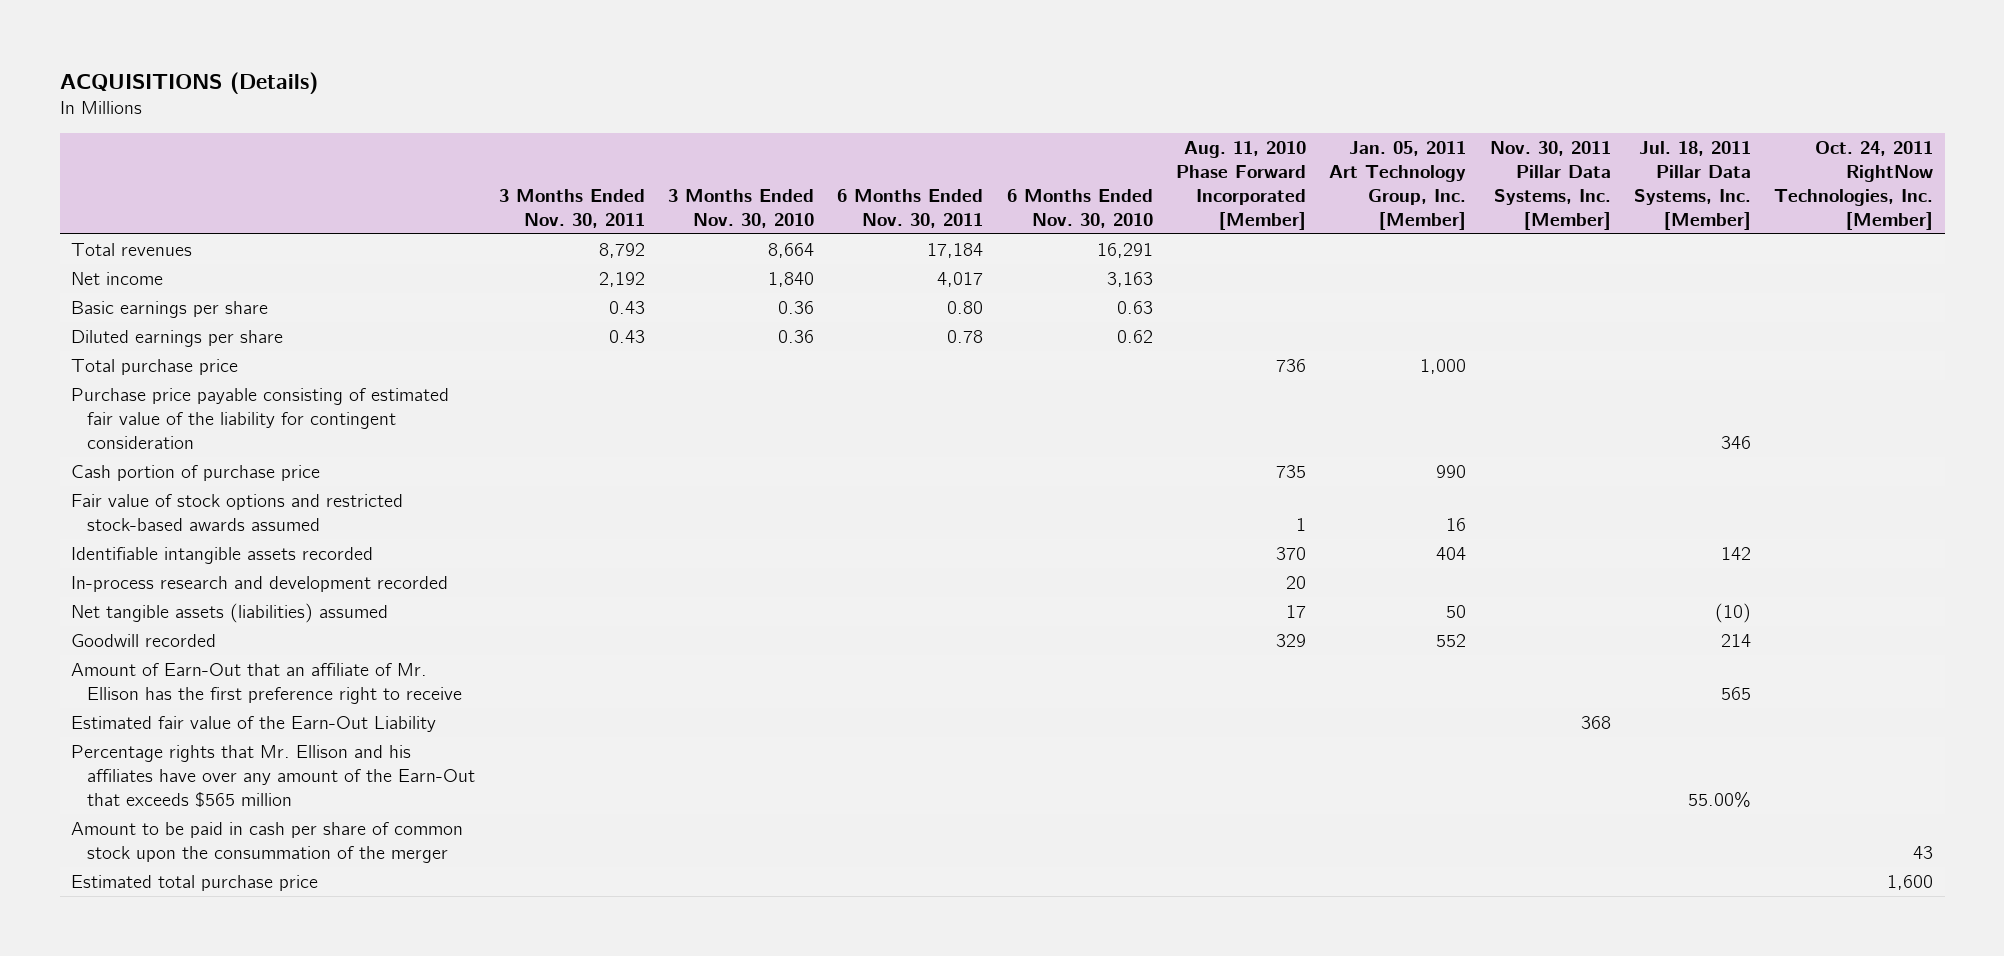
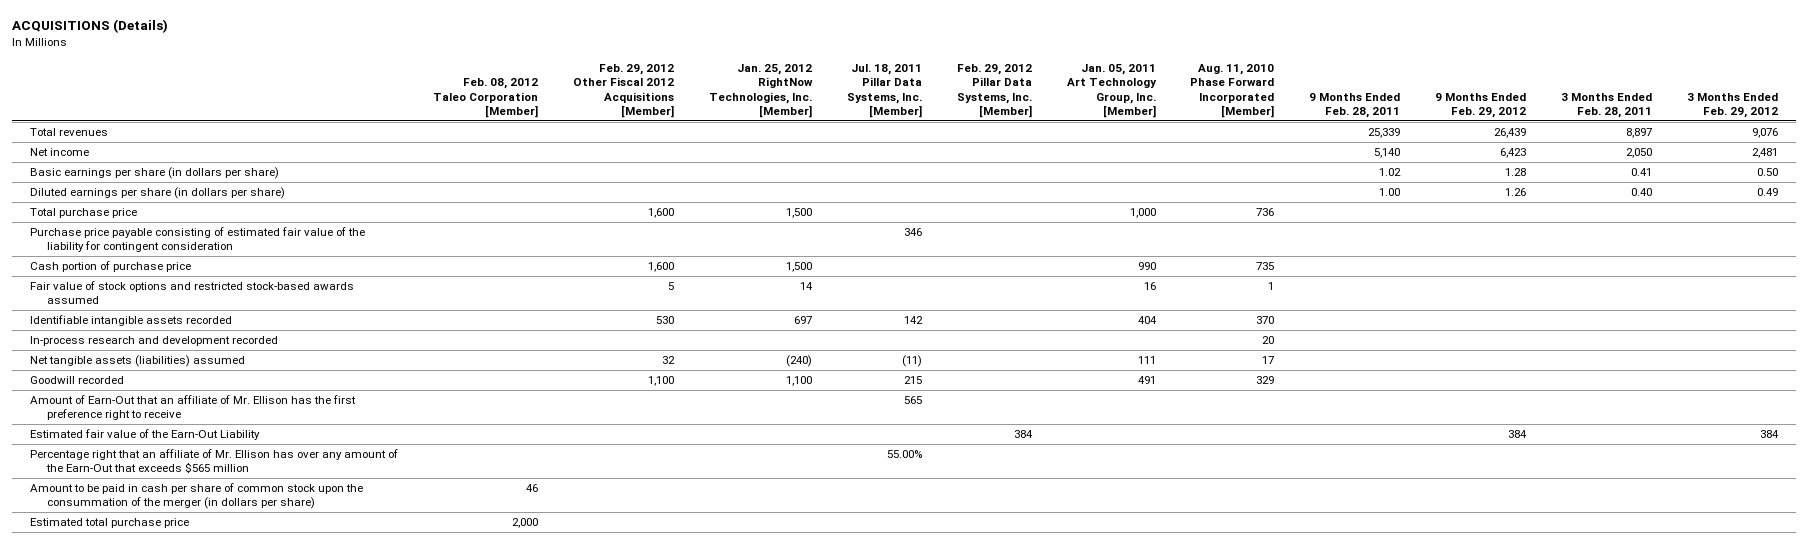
[498,188,645,228] 3 Months Ended Nov. 30, 2011 -> none
[667,188,814,228] 3 Months Ended Nov. 30, 2010 -> none
[837,188,984,228] 6 Months Ended Nov. 30, 2011 -> none
[1006,188,1153,228] 6 Months Ended Nov. 30, 2010 -> none
[1489,141,1611,230] Nov. 30, 2011 Pillar Data Systems, Inc. [Member] -> none
[1774,141,1934,230] Oct. 24, 2011 RightNow Technologies, Inc. [Member] -> none
none -> [432,78,538,118] Feb. 08, 2012 Taleo Corporation [Member]
none -> [572,64,674,118] Feb. 29, 2012 Other Fiscal 2012 Acquisitions [Member]
none -> [708,64,813,118] Jan. 25, 2012 RightNow Technologies, Inc. [Member]
none -> [956,64,1032,118] Feb. 29, 2012 Pillar Data Systems, Inc. [Member]
none -> [1309,92,1401,118] 9 Months Ended Feb. 28, 2011
none -> [1435,92,1527,118] 9 Months Ended Feb. 29, 2012
none -> [1561,92,1653,118] 3 Months Ended Feb. 28, 2011
none -> [1687,92,1779,118] 3 Months Ended Feb. 29, 2012
[71,301,269,319] Basic earnings per share -> [29,167,279,180] Basic earnings per share (in dollars per share)
[71,330,284,348] Diluted earnings per share -> [29,187,285,200] Diluted earnings per share (in dollars per share)
[1446,605,1467,619] 50 -> [1137,356,1156,365] 111
[1714,603,1751,624] (10) -> [901,355,922,368] (11)
[1436,634,1467,648] 552 -> [1137,376,1156,385] 491
[1720,634,1751,648] 214 -> [903,376,922,385] 215
[71,745,476,807] Percentage rights that Mr. Ellison and his affiliates have over any amount of the Earn-Out that exceeds $565 million -> [29,449,398,474] Percentage right that an affiliate of Mr. Ellison has over any amount of the Earn-Out that exceeds $565 million
[71,822,464,863] Amount to be paid in cash per share of common stock upon the consummation of the merger -> [29,483,363,510] Amount to be paid in cash per share of common stock upon the consummation of the merger (in dollars per share)

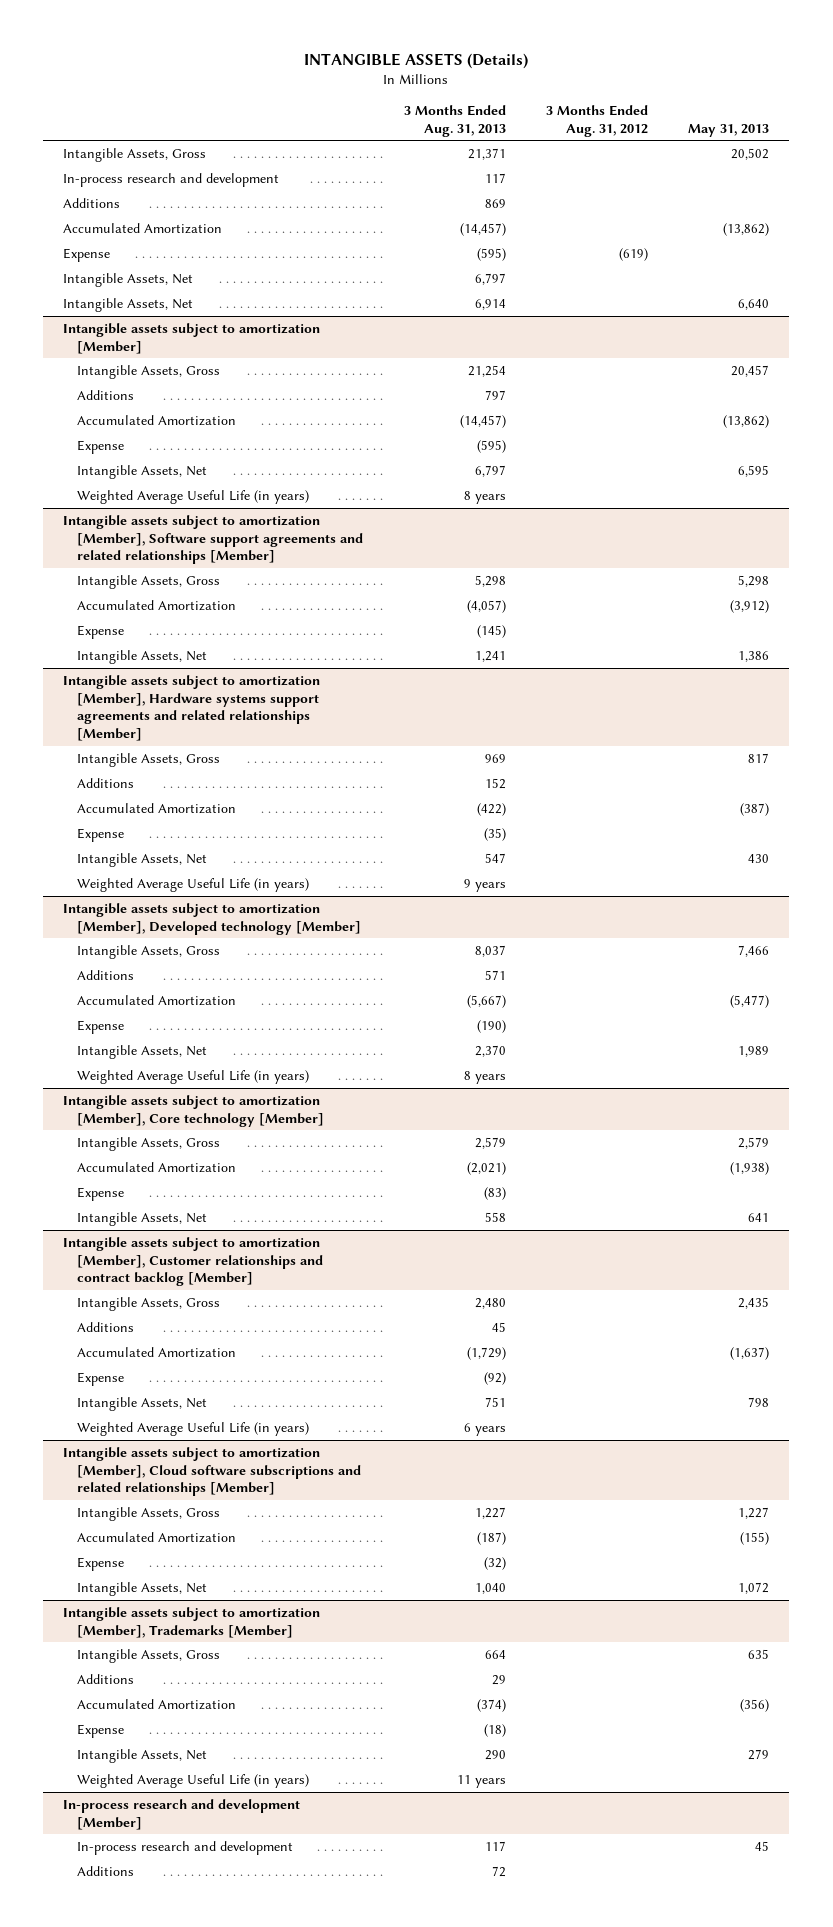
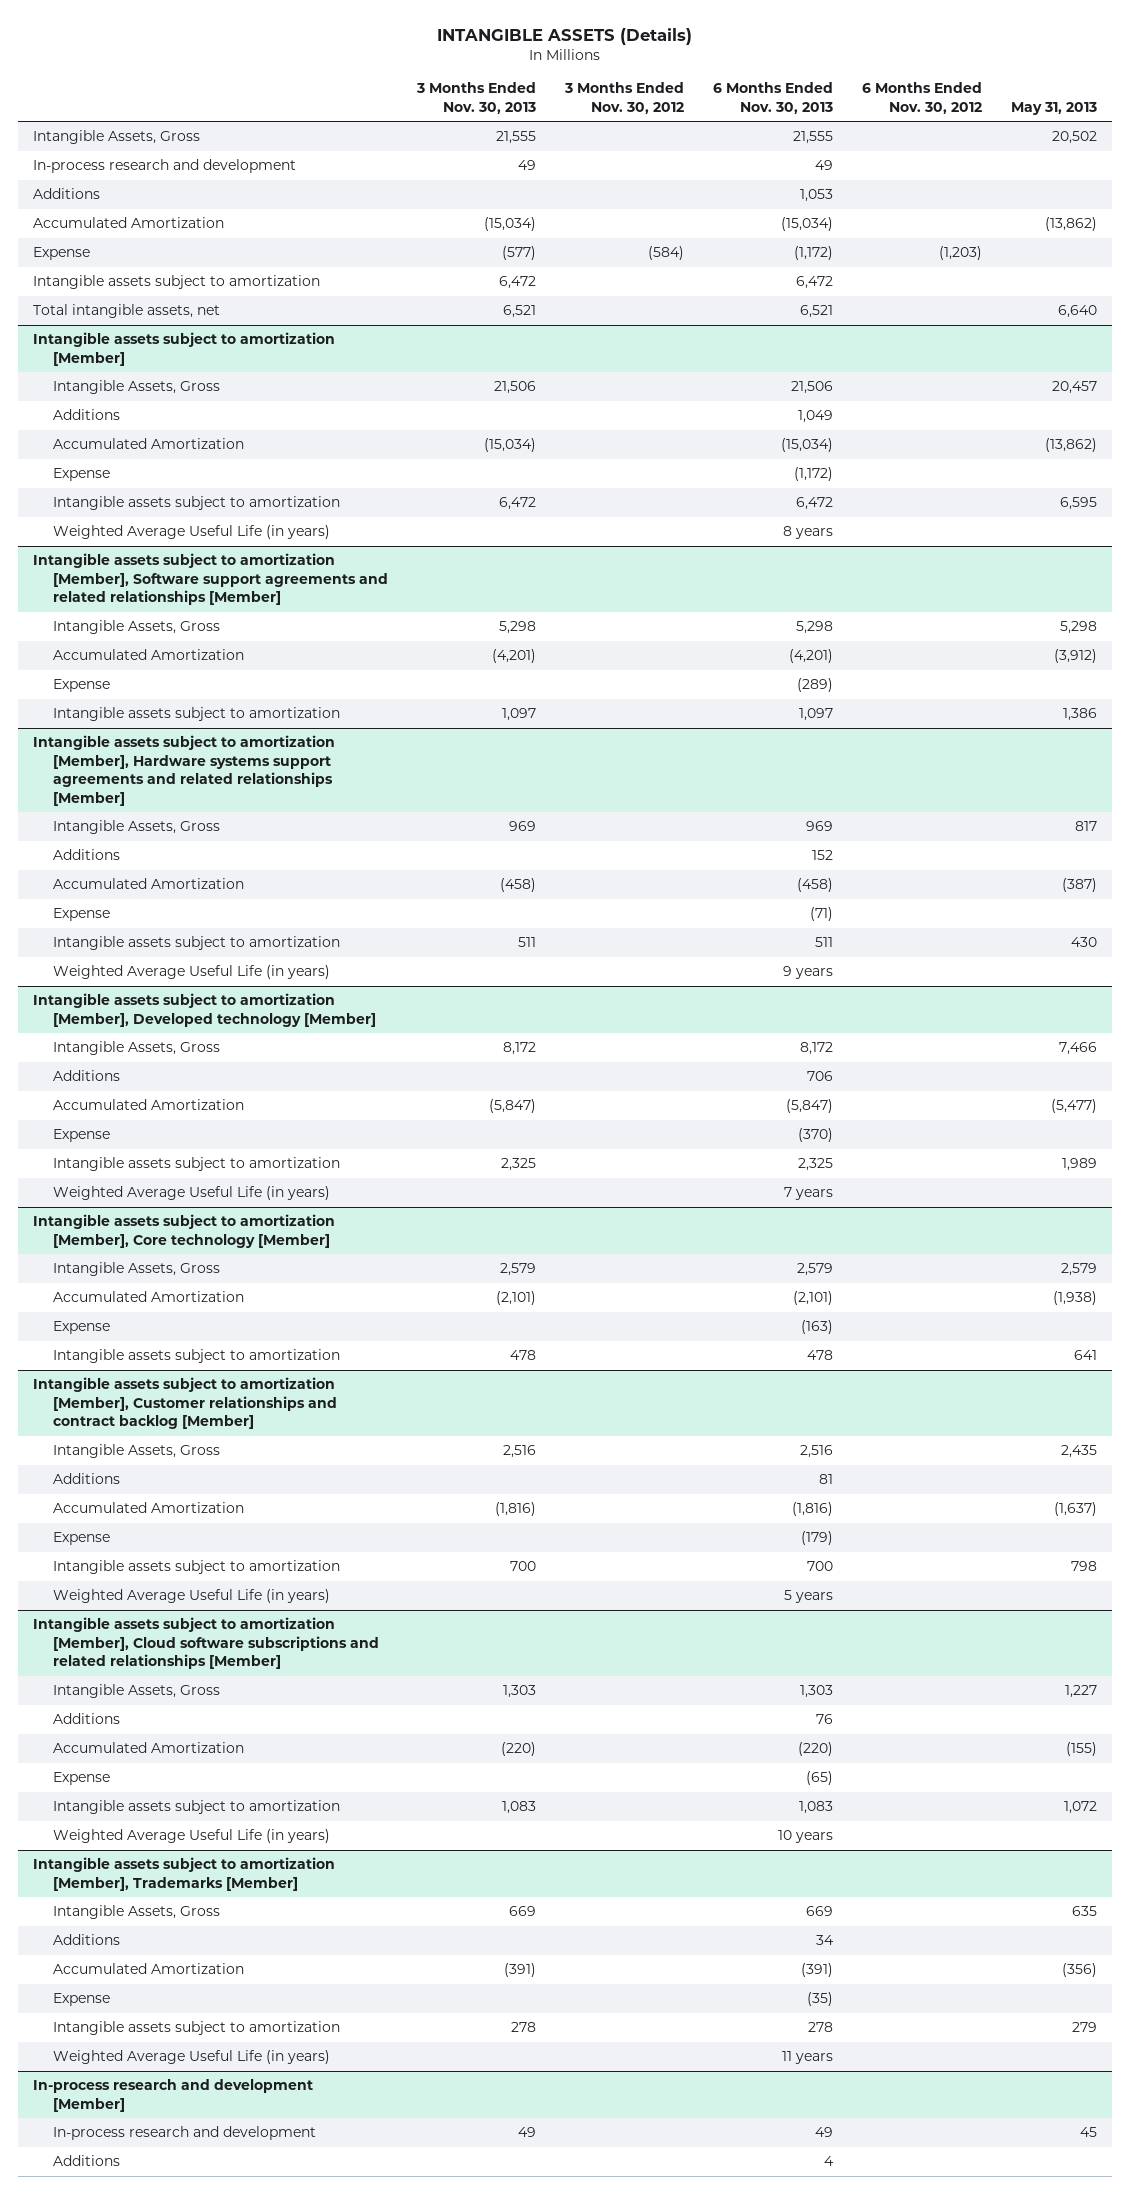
[403,105,506,137] 3 Months Ended Aug. 31, 2013 -> none
[545,105,648,137] 3 Months Ended Aug. 31, 2012 -> none
none -> [415,82,536,114] 3 Months Ended Nov. 30, 2013
none -> [563,82,684,114] 3 Months Ended Nov. 30, 2012
none -> [712,82,833,114] 6 Months Ended Nov. 30, 2013
none -> [861,82,982,114] 6 Months Ended Nov. 30, 2012
[63,273,194,288] Intangible Assets, Net -> [32,275,320,290] Intangible assets subject to amortization
[63,298,194,313] Intangible Assets, Net -> [32,304,220,319] Total intangible assets, net
[77,465,208,480] Intangible Assets, Net -> [52,496,340,511] Intangible assets subject to amortization
[77,650,208,665] Intangible Assets, Net -> [52,707,340,722] Intangible assets subject to amortization
[77,853,208,868] Intangible Assets, Net -> [52,936,340,951] Intangible assets subject to amortization
[77,1045,208,1060] Intangible Assets, Net -> [52,1157,340,1172] Intangible assets subject to amortization
[77,1212,208,1227] Intangible Assets, Net -> [52,1349,340,1364] Intangible assets subject to amortization
[77,1397,208,1412] Intangible Assets, Net -> [52,1560,340,1575] Intangible assets subject to amortization
none -> [52,1713,120,1725] Additions
[77,1582,208,1597] Intangible Assets, Net -> [52,1800,340,1815] Intangible assets subject to amortization
none -> [52,1829,330,1844] Weighted Average Useful Life (in years)
[77,1749,208,1764] Intangible Assets, Net -> [52,2021,340,2036] Intangible assets subject to amortization

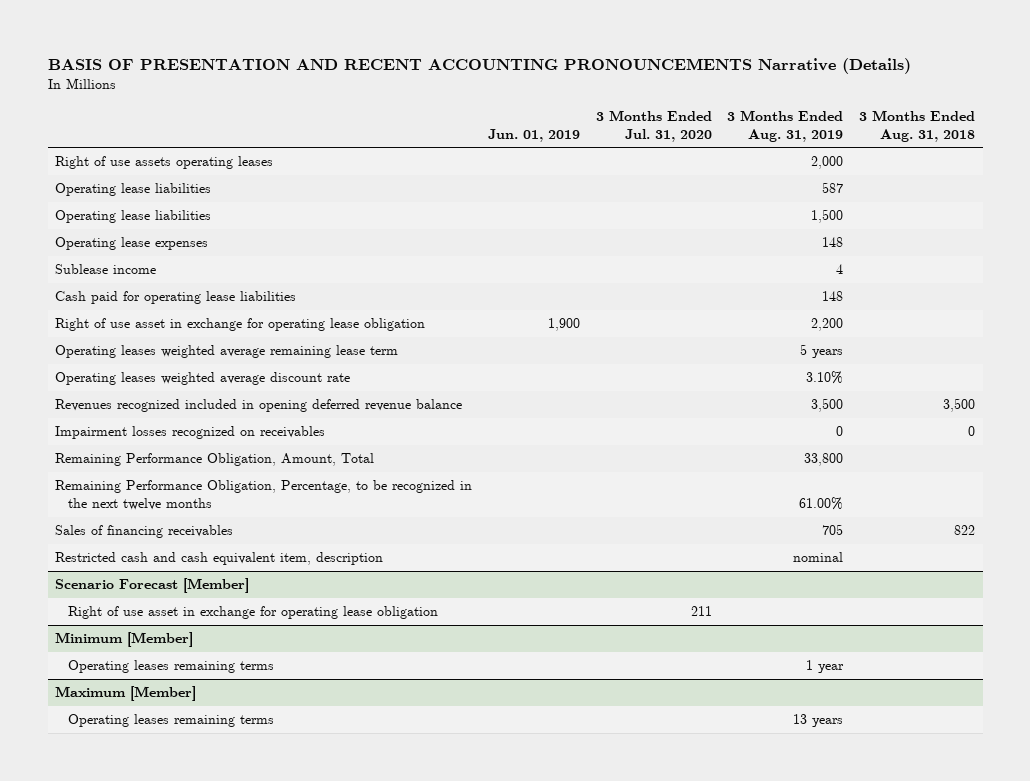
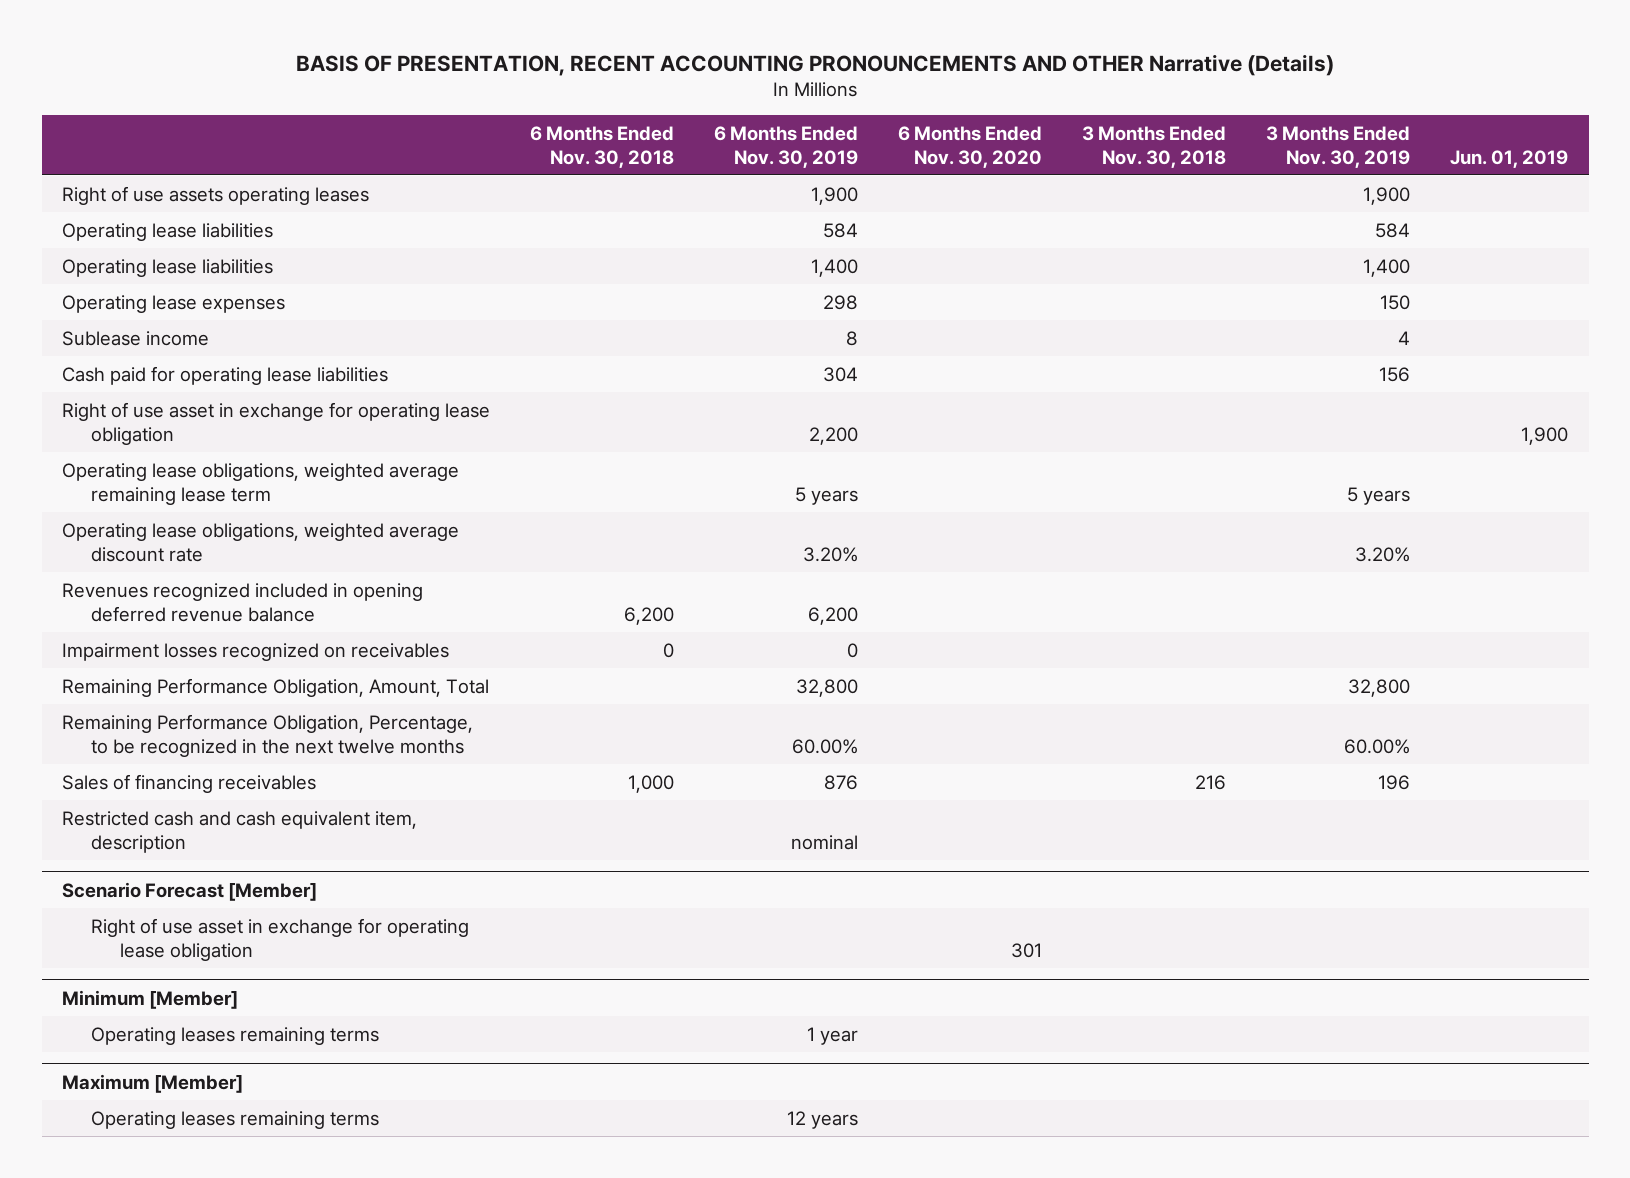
[47,57,911,74] BASIS OF PRESENTATION AND RECENT ACCOUNTING PRONOUNCEMENTS Narrative (Details) -> [296,53,1335,76] BASIS OF PRESENTATION, RECENT ACCOUNTING PRONOUNCEMENTS AND OTHER Narrative (Details)
[595,109,712,142] 3 Months Ended Jul. 31, 2020 -> none
[727,109,844,142] 3 Months Ended Aug. 31, 2019 -> none
[858,109,975,142] 3 Months Ended Aug. 31, 2018 -> none
none -> [529,125,674,168] 6 Months Ended Nov. 30, 2018
none -> [714,125,859,168] 6 Months Ended Nov. 30, 2019
none -> [898,125,1043,168] 6 Months Ended Nov. 30, 2020
none -> [1082,125,1227,168] 3 Months Ended Nov. 30, 2018
none -> [1266,125,1411,168] 3 Months Ended Nov. 30, 2019
[55,345,399,359] Operating leases weighted average remaining lease term -> [61,462,459,505] Operating lease obligations, weighted average remaining lease term
[55,372,351,386] Operating leases weighted average discount rate -> [61,522,459,562] Operating lease obligations, weighted average discount rate

